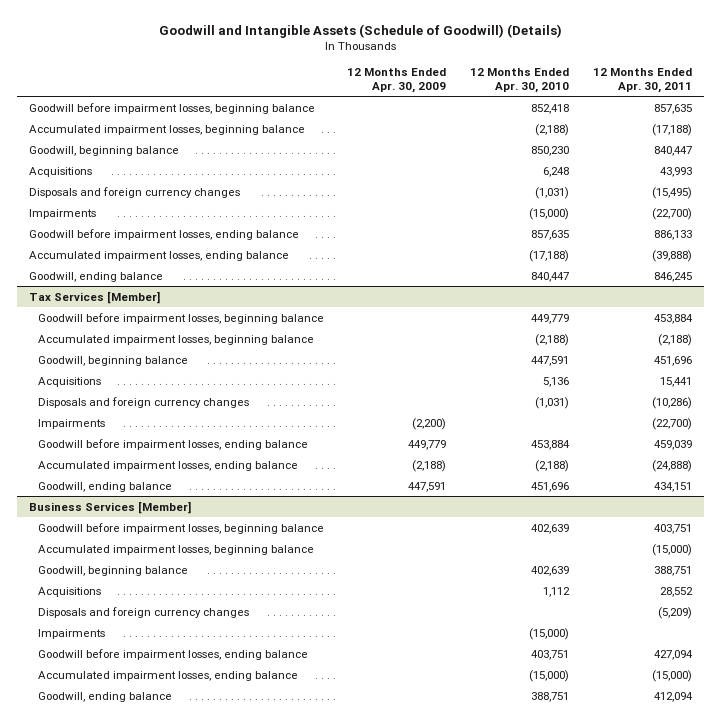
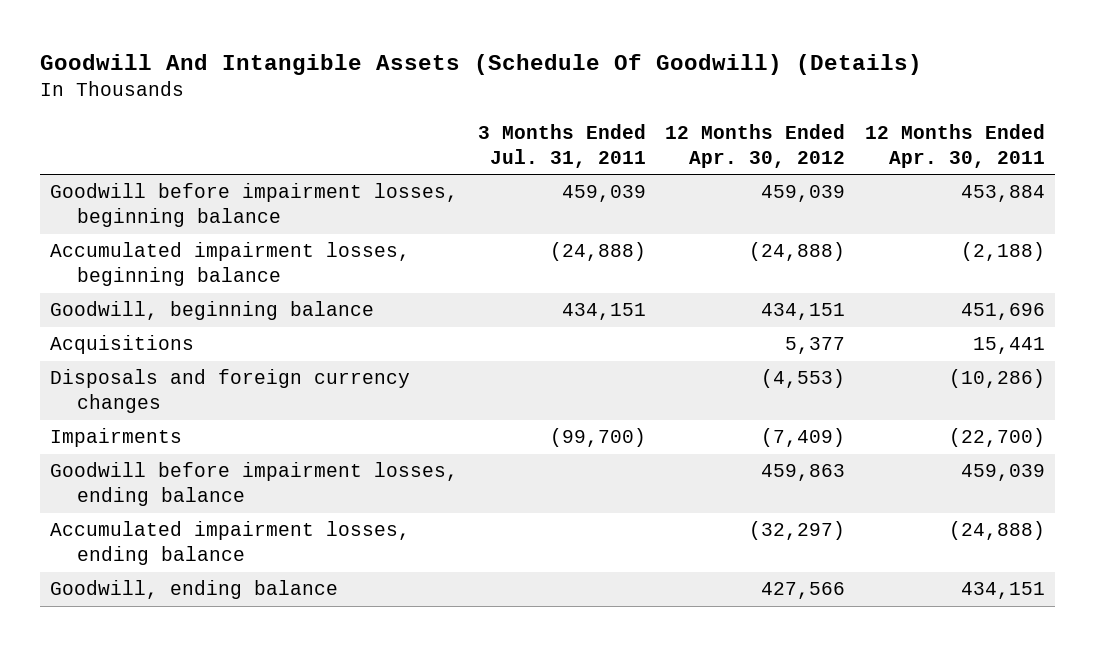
[158,23,562,38] Goodwill and Intangible Assets (Schedule of Goodwill) (Details) -> [39,54,922,76] Goodwill And Intangible Assets (Schedule Of Goodwill) (Details)
[347,68,447,93] 12 Months Ended Apr. 30, 2009 -> none
[470,68,570,93] 12 Months Ended Apr. 30, 2010 -> none
none -> [477,123,646,168] 3 Months Ended Jul. 31, 2011
none -> [665,123,846,168] 12 Months Ended Apr. 30, 2012
[29,102,316,114] Goodwill before impairment losses, beginning balance -> none
[29,124,306,135] Accumulated impairment losses, beginning balance -> none
[29,145,180,156] Goodwill, beginning balance -> none
[29,166,93,177] Acquisitions -> none
[29,186,241,198] Disposals and foreign currency changes -> none
[29,208,97,219] Impairments -> none
[29,228,300,240] Goodwill before impairment losses, ending balance -> none
[29,250,290,261] Accumulated impairment losses, ending balance -> none
[29,271,164,282] Goodwill, ending balance -> none
[29,290,161,304] Tax Services [Member] -> none
[29,500,192,514] Business Services [Member] -> none
[37,522,324,534] Goodwill before impairment losses, beginning balance -> none
[37,544,314,555] Accumulated impairment losses, beginning balance -> none
[37,565,188,576] Goodwill, beginning balance -> none
[37,586,101,597] Acquisitions -> none
[37,606,249,618] Disposals and foreign currency changes -> none
[37,628,105,639] Impairments -> none
[37,648,308,660] Goodwill before impairment losses, ending balance -> none
[37,670,298,681] Accumulated impairment losses, ending balance -> none
[37,691,172,702] Goodwill, ending balance -> none

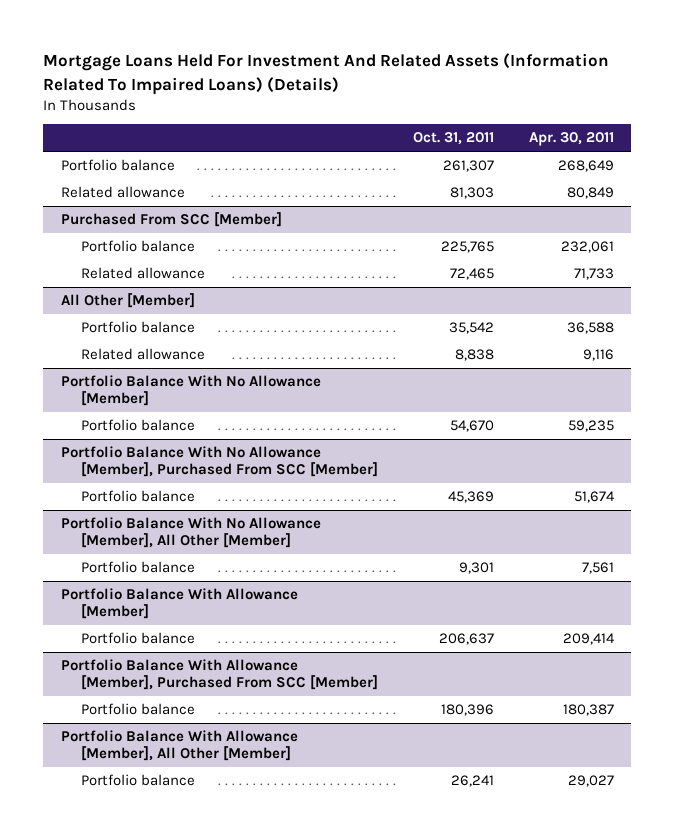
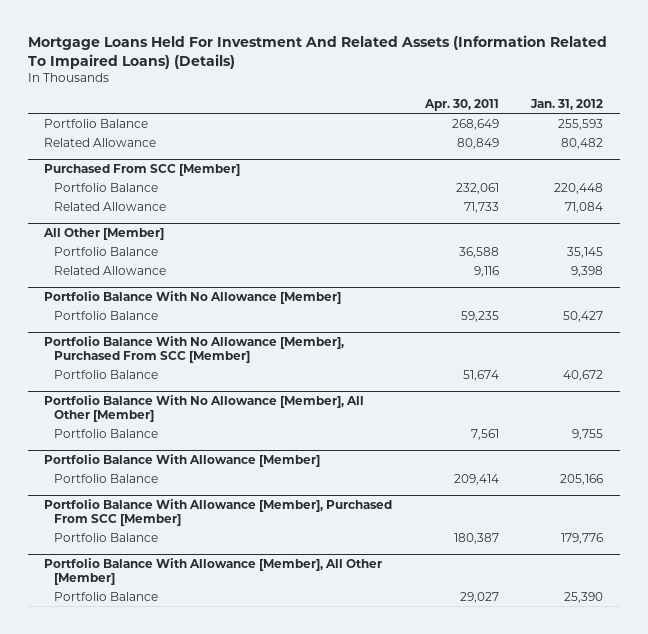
[413,132,495,146] Oct. 31, 2011 -> none
none -> [530,98,604,110] Jan. 31, 2012
[60,158,175,171] Portfolio balance -> [44,118,149,128] Portfolio Balance
[60,185,185,198] Related allowance -> [44,137,157,147] Related Allowance
[81,239,196,252] Portfolio balance -> [53,182,158,192] Portfolio Balance
[81,266,206,279] Related allowance -> [53,201,166,211] Related Allowance
[81,320,196,333] Portfolio balance -> [53,246,158,256] Portfolio Balance
[81,347,206,360] Related allowance -> [53,265,166,275] Related Allowance
[81,418,196,431] Portfolio balance -> [53,310,158,320] Portfolio Balance
[81,489,196,502] Portfolio balance -> [53,369,158,379] Portfolio Balance
[81,560,196,573] Portfolio balance -> [53,428,158,438] Portfolio Balance
[81,631,196,644] Portfolio balance -> [53,473,158,483] Portfolio Balance
[81,702,196,715] Portfolio balance -> [53,532,158,542] Portfolio Balance
[81,773,196,786] Portfolio balance -> [53,591,158,601] Portfolio Balance

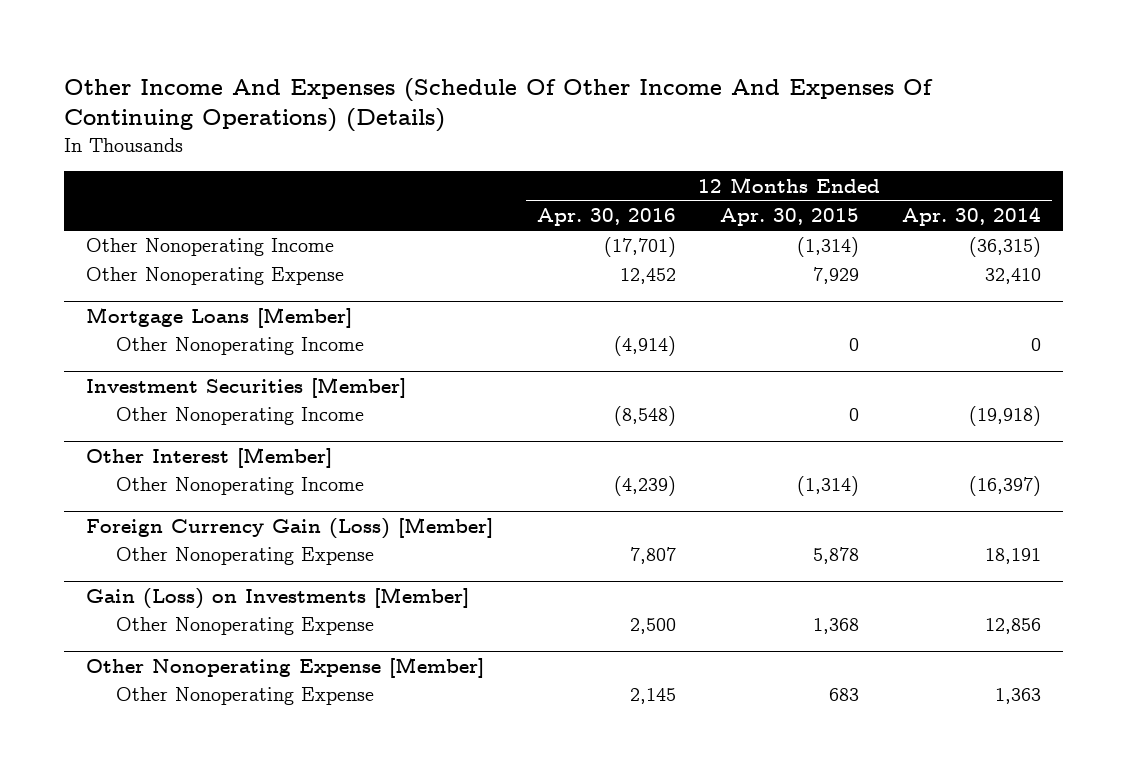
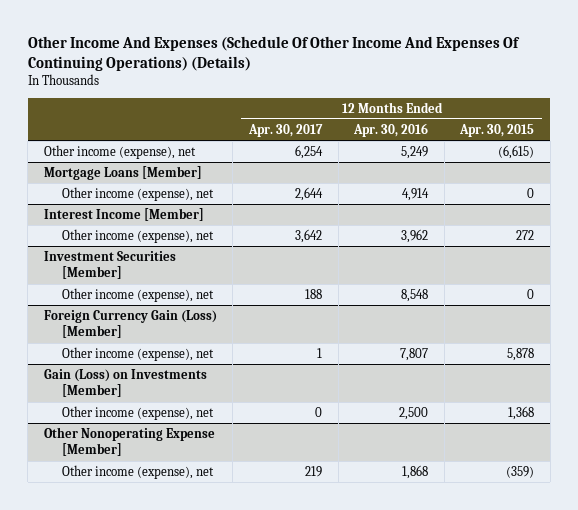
[902,207,1042,227] Apr. 30, 2014 -> none
none -> [248,123,324,137] Apr. 30, 2017
[86,238,335,257] Other Nonoperating Income -> none
[86,267,345,286] Other Nonoperating Expense -> none
none -> [43,145,196,160] Other income (expense), net
[116,337,365,356] Other Nonoperating Income -> none
none -> [62,187,215,202] Other income (expense), net
none -> [43,208,204,222] Interest Income [Member]
none -> [62,229,215,244] Other income (expense), net
[116,407,365,426] Other Nonoperating Income -> none
[86,446,333,468] Other Interest [Member] -> none
[116,477,365,496] Other Nonoperating Income -> none
none -> [62,288,215,303] Other income (expense), net
[116,547,375,566] Other Nonoperating Expense -> [62,347,215,362] Other income (expense), net
[116,617,375,636] Other Nonoperating Expense -> [62,406,215,421] Other income (expense), net
[116,687,375,706] Other Nonoperating Expense -> none
none -> [62,465,215,480] Other income (expense), net

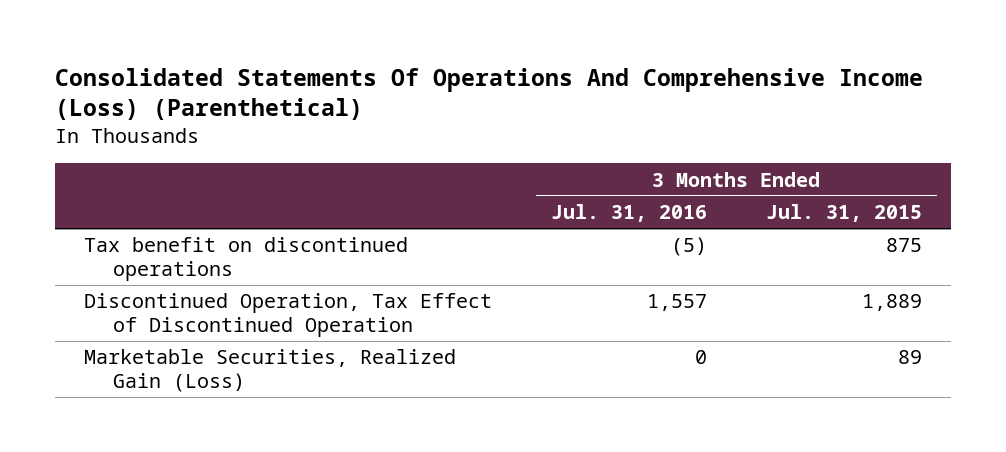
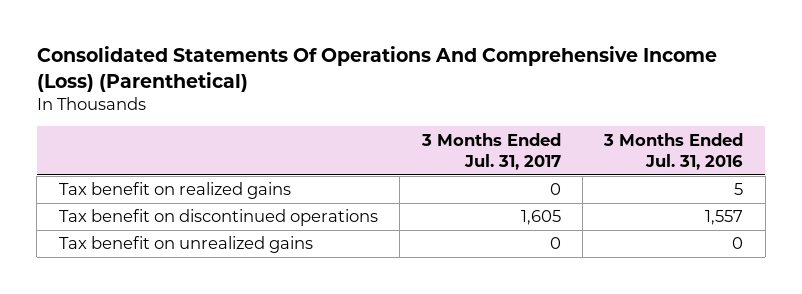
[765,204,922,223] Jul. 31, 2015 -> none
none -> [420,132,561,170] 3 Months Ended Jul. 31, 2017
[84,293,493,337] Discontinued Operation, Tax Effect of Discontinued Operation -> none
none -> [58,182,291,200] Tax benefit on realized gains
[670,237,707,257] (5) -> [705,210,744,226] 1,557
[84,349,457,392] Marketable Securities, Realized Gain (Loss) -> [58,236,313,254] Tax benefit on unrealized gains

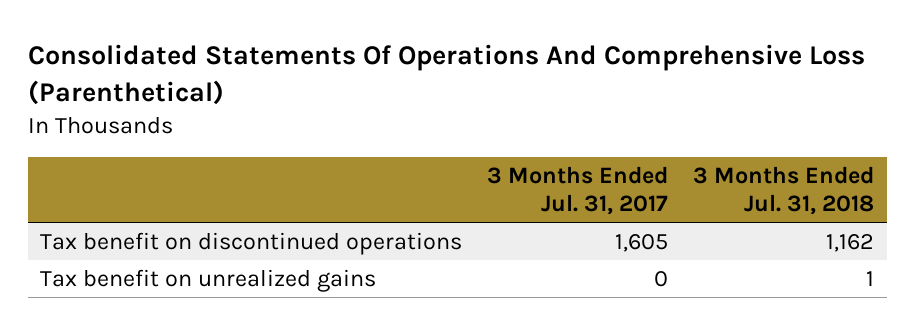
[36,46,717,92] Consolidated Statements Of Operations And Comprehensive Income (Loss) (Parenthetical) -> [27,44,865,106] Consolidated Statements Of Operations And Comprehensive Loss (Parenthetical)
[603,132,744,170] 3 Months Ended Jul. 31, 2016 -> none
none -> [693,165,875,216] 3 Months Ended Jul. 31, 2018
[58,182,291,200] Tax benefit on realized gains -> none

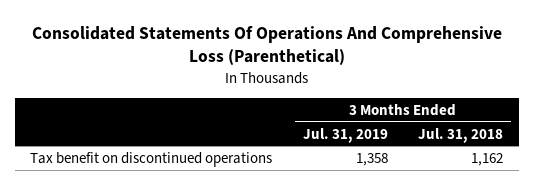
[487,165,669,216] 3 Months Ended Jul. 31, 2017 -> none
none -> [302,127,388,143] Jul. 31, 2019
[40,268,377,292] Tax benefit on unrealized gains -> none

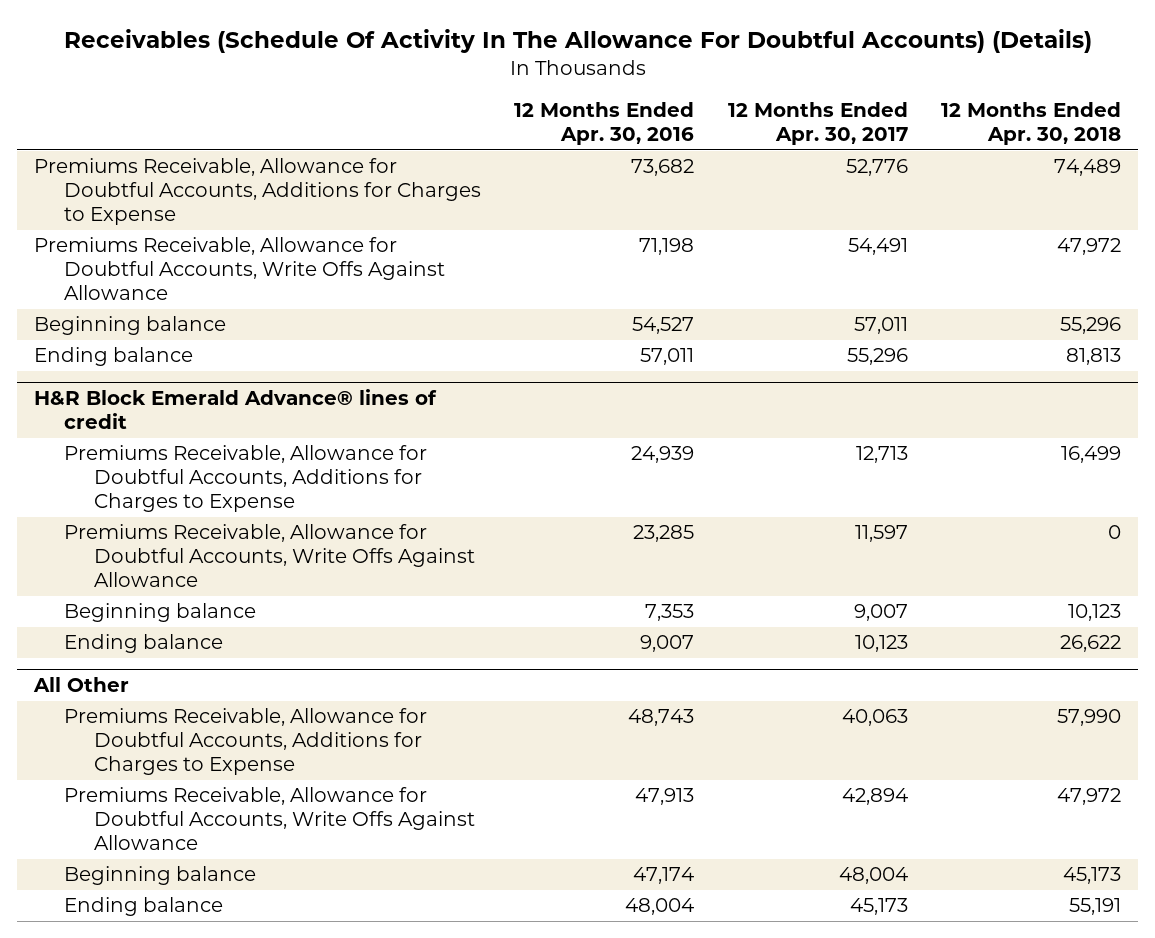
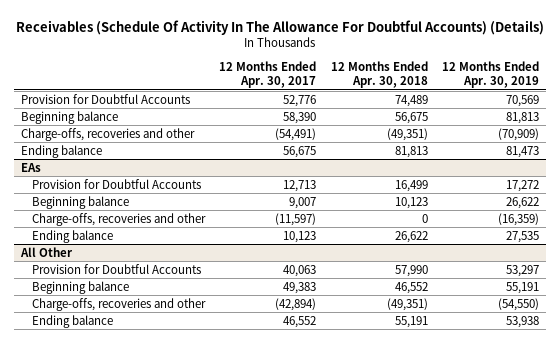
[514,102,695,146] 12 Months Ended Apr. 30, 2016 -> none
none -> [442,61,540,89] 12 Months Ended Apr. 30, 2019
[34,237,445,301] Premiums Receivable, Allowance for Doubtful Accounts, Write Offs Against Allowance -> none
[63,524,475,588] Premiums Receivable, Allowance for Doubtful Accounts, Write Offs Against Allowance -> none
[34,158,481,226] Premiums Receivable, Allowance for Doubtful Accounts, Additions for Charges to Expense -> [20,93,190,104] Provision for Doubtful Accounts
[853,317,908,335] 57,011 -> [283,111,317,124] 58,390
[1060,317,1122,335] 55,296 -> [394,111,428,124] 56,675
none -> [20,127,195,141] Charge-offs, recoveries and other
[846,348,908,366] 55,296 -> [283,145,317,158] 56,675
[34,389,438,430] H&R Block Emerald Advance® lines of credit -> [20,162,41,172] EAs
[63,445,427,513] Premiums Receivable, Allowance for Doubtful Accounts, Additions for Charges to Expense -> [31,178,201,189] Provision for Doubtful Accounts
none -> [31,212,206,226] Charge-offs, recoveries and other
[63,787,475,851] Premiums Receivable, Allowance for Doubtful Accounts, Write Offs Against Allowance -> none
[63,708,427,776] Premiums Receivable, Allowance for Doubtful Accounts, Additions for Charges to Expense -> [31,263,201,274] Provision for Doubtful Accounts
[838,867,908,885] 48,004 -> [283,281,317,294] 49,383
[1063,867,1122,885] 45,173 -> [394,281,428,294] 46,552
none -> [31,297,206,311] Charge-offs, recoveries and other
[849,898,908,916] 45,173 -> [283,315,317,328] 46,552

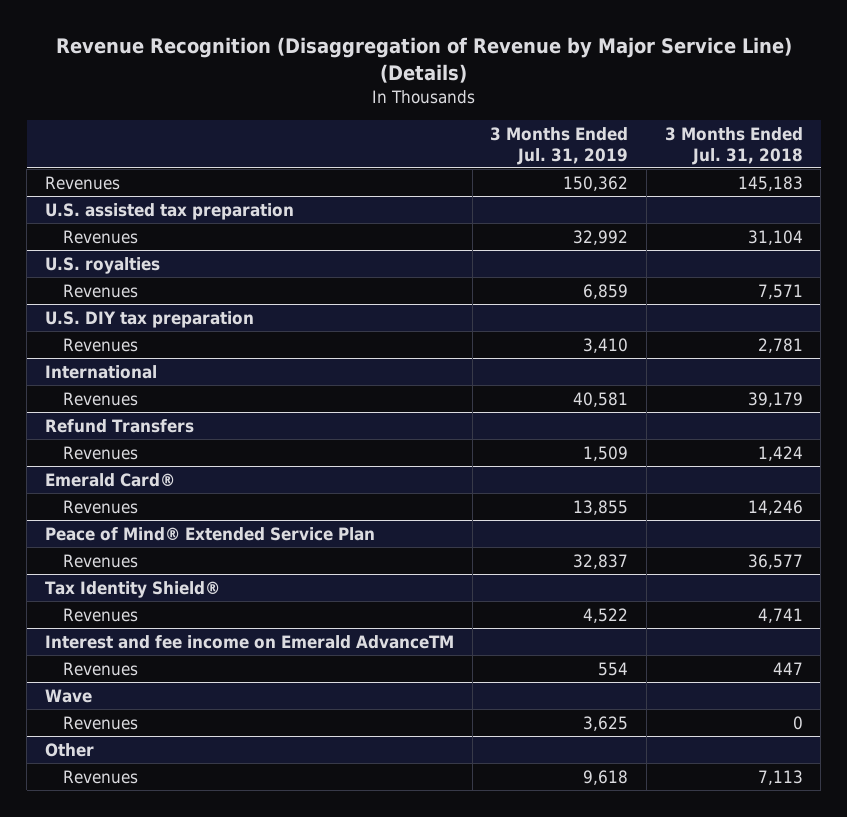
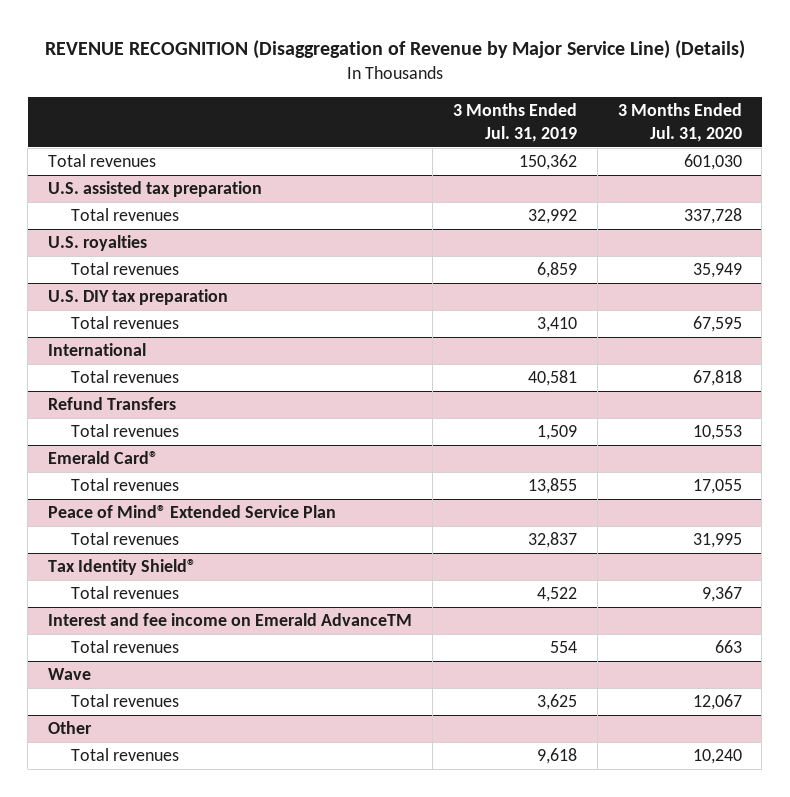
[55,37,792,84] Revenue Recognition (Disaggregation of Revenue by Major Service Line) (Details) -> [44,40,745,60] REVENUE RECOGNITION (Disaggregation of Revenue by Major Service Line) (Details)
[664,126,803,165] 3 Months Ended Jul. 31, 2018 -> none
none -> [617,102,742,142] 3 Months Ended Jul. 31, 2020
[44,175,120,190] Revenues -> [48,154,157,168] Total revenues
[62,229,138,244] Revenues -> [71,208,180,222] Total revenues
[62,283,138,298] Revenues -> [71,262,180,276] Total revenues
[62,337,138,352] Revenues -> [71,316,180,330] Total revenues
[62,391,138,406] Revenues -> [71,370,180,384] Total revenues
[62,445,138,460] Revenues -> [71,424,180,438] Total revenues
[62,499,138,514] Revenues -> [71,478,180,492] Total revenues
[62,553,138,568] Revenues -> [71,532,180,546] Total revenues
[62,607,138,622] Revenues -> [71,586,180,600] Total revenues
[62,661,138,676] Revenues -> [71,640,180,654] Total revenues
[62,715,138,730] Revenues -> [71,694,180,708] Total revenues
[62,769,138,784] Revenues -> [71,748,180,762] Total revenues

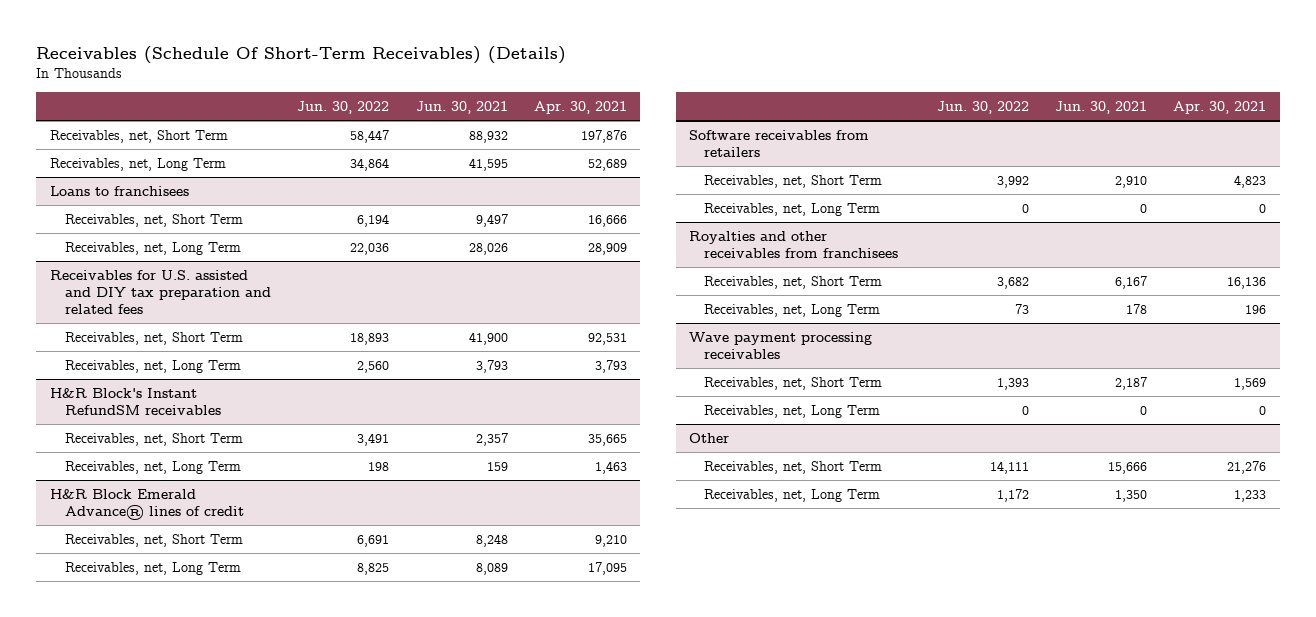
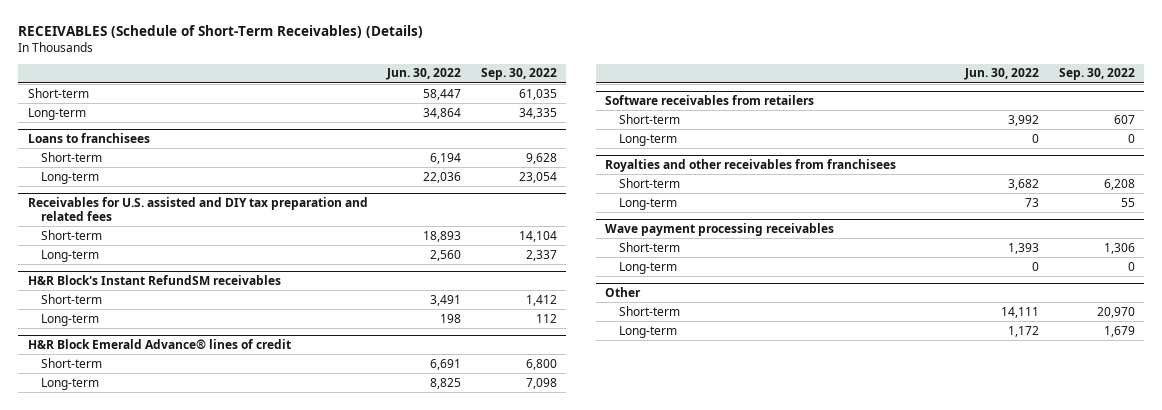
[36,45,567,64] Receivables (Schedule Of Short-Term Receivables) (Details) -> [17,25,423,39] RECEIVABLES (Schedule of Short-Term Receivables) (Details)
[415,100,508,114] Jun. 30, 2021 -> none
[534,100,628,114] Apr. 30, 2021 -> none
none -> [480,68,557,81] Sep. 30, 2022
[49,130,228,144] Receivables, net, Short Term -> [27,87,89,98] Short-term
[49,158,226,172] Receivables, net, Long Term -> [27,107,86,120] Long-term
[65,214,244,228] Receivables, net, Short Term -> [41,151,103,162] Short-term
[65,242,242,256] Receivables, net, Long Term -> [41,171,100,184] Long-term
[65,332,244,346] Receivables, net, Short Term -> [41,229,103,240] Short-term
[65,360,242,374] Receivables, net, Long Term -> [41,249,100,262] Long-term
[65,433,244,447] Receivables, net, Short Term -> [41,293,103,304] Short-term
[65,461,242,475] Receivables, net, Long Term -> [41,313,100,326] Long-term
[65,534,244,548] Receivables, net, Short Term -> [41,357,103,368] Short-term
[65,562,242,576] Receivables, net, Long Term -> [41,377,100,390] Long-term
[704,175,883,189] Receivables, net, Short Term -> [618,113,680,124] Short-term
[704,203,881,217] Receivables, net, Long Term -> [618,133,677,146] Long-term
[704,276,883,290] Receivables, net, Short Term -> [618,177,680,188] Short-term
[704,304,881,318] Receivables, net, Long Term -> [618,197,677,210] Long-term
[704,377,883,391] Receivables, net, Short Term -> [618,241,680,252] Short-term
[704,405,881,419] Receivables, net, Long Term -> [618,261,677,274] Long-term
[704,461,883,475] Receivables, net, Short Term -> [618,305,680,316] Short-term
[704,489,881,503] Receivables, net, Long Term -> [618,325,677,338] Long-term

